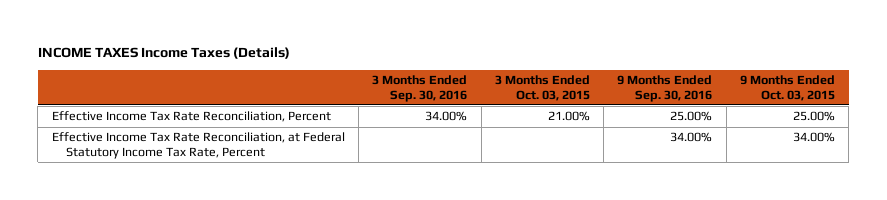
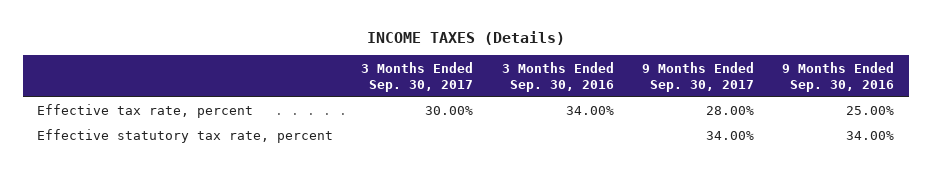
[37,47,290,60] INCOME TAXES Income Taxes (Details) -> [366,30,565,45] INCOME TAXES (Details)
[494,75,590,101] 3 Months Ended Oct. 03, 2015 -> none
[739,75,835,101] 9 Months Ended Oct. 03, 2015 -> none
none -> [361,61,474,93] 3 Months Ended Sep. 30, 2017
none -> [642,61,755,93] 9 Months Ended Sep. 30, 2017
[51,111,331,123] Effective Income Tax Rate Reconciliation, Percent -> [37,104,254,119] Effective tax rate, percent
[51,132,345,159] Effective Income Tax Rate Reconciliation, at Federal Statutory Income Tax Rate, Percent -> [37,129,334,144] Effective statutory tax rate, percent

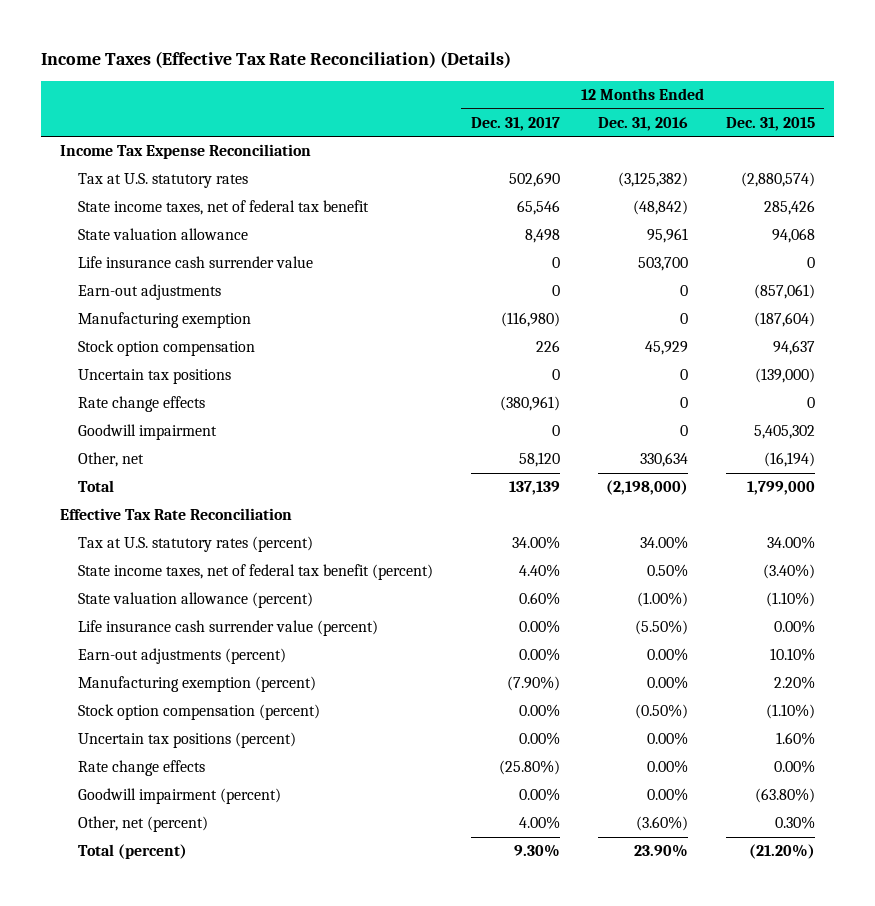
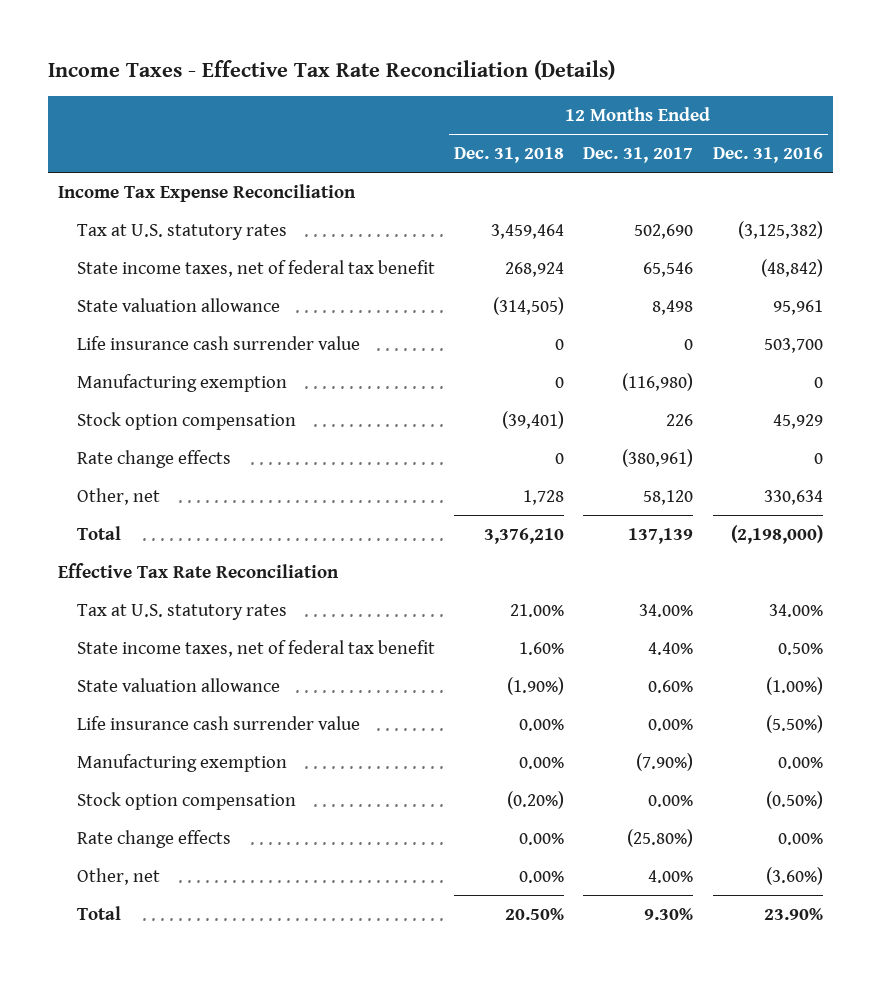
[40,51,511,69] Income Taxes (Effective Tax Rate Reconciliation) (Details) -> [47,60,615,81] Income Taxes - Effective Tax Rate Reconciliation (Details)
[725,116,815,131] Dec. 31, 2015 -> none
none -> [454,147,565,164] Dec. 31, 2018
[77,284,221,301] Earn-out adjustments -> none
[77,369,231,385] Uncertain tax positions -> none
[77,424,217,441] Goodwill impairment -> none
[77,648,286,665] Earn-out adjustments (percent) -> none
[77,732,296,749] Uncertain tax positions (percent) -> none
[77,536,313,553] Tax at U.S. statutory rates (percent) -> [76,603,287,620] Tax at U.S. statutory rates
[77,564,433,581] State income taxes, net of federal tax benefit (percent) -> [76,639,435,657] State income taxes, net of federal tax benefit
[77,592,313,609] State valuation allowance (percent) -> [76,677,280,692] State valuation allowance
[77,620,378,637] Life insurance cash surrender value (percent) -> [76,715,360,730] Life insurance cash surrender value
[77,676,316,693] Manufacturing exemption (percent) -> [76,753,287,772] Manufacturing exemption
[77,704,320,721] Stock option compensation (percent) -> [76,791,296,810] Stock option compensation
[77,788,281,805] Goodwill impairment (percent) -> none
[77,816,208,833] Other, net (percent) -> [76,867,160,885] Other, net
[77,844,187,860] Total (percent) -> [76,905,121,920] Total

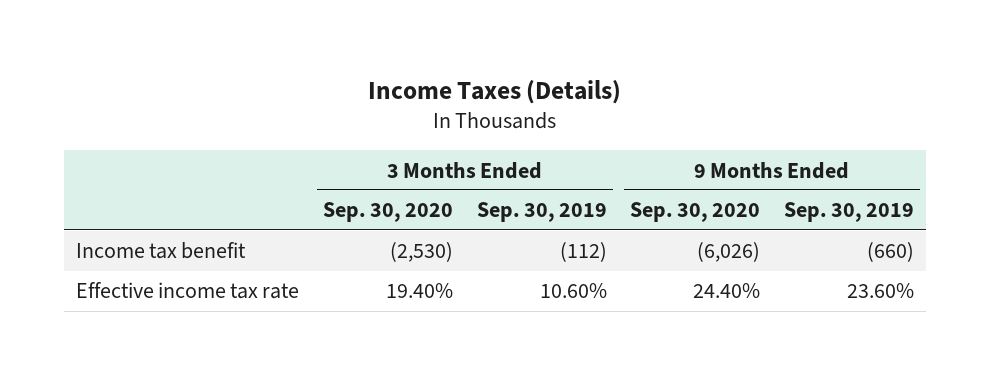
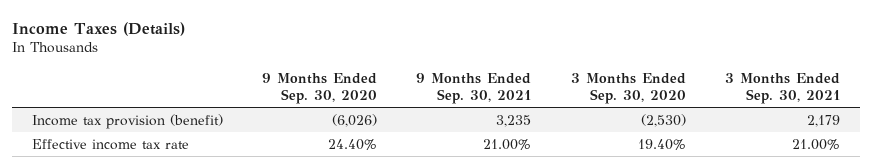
[476,202,607,223] Sep. 30, 2019 -> none
[784,202,915,223] Sep. 30, 2019 -> none
none -> [416,72,532,105] 9 Months Ended Sep. 30, 2021
none -> [724,72,840,105] 3 Months Ended Sep. 30, 2021
[76,242,247,260] Income tax benefit -> [31,113,223,129] Income tax provision (benefit)

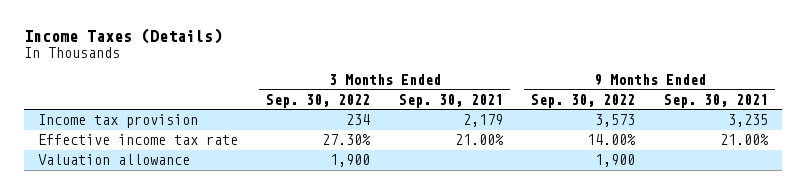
[262,72,378,105] 9 Months Ended Sep. 30, 2020 -> none
[570,72,686,105] 3 Months Ended Sep. 30, 2020 -> none
none -> [266,93,371,108] Sep. 30, 2022
none -> [531,93,636,108] Sep. 30, 2022
[31,113,223,129] Income tax provision (benefit) -> [37,114,198,129] Income tax provision
none -> [37,154,190,166] Valuation allowance

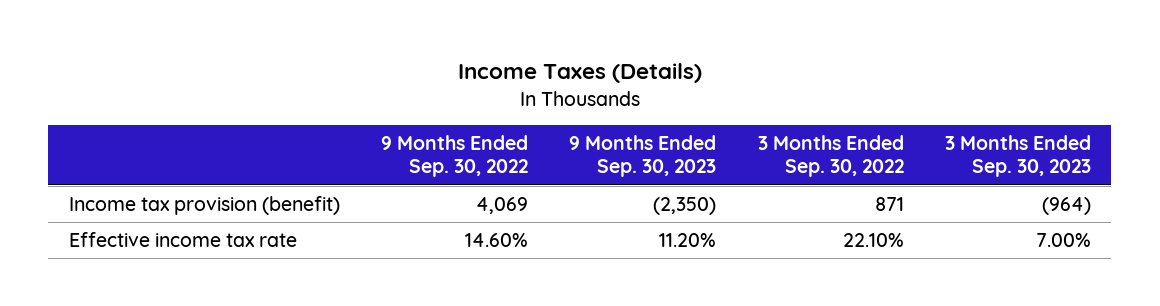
[398,93,503,108] Sep. 30, 2021 -> none
[663,93,768,108] Sep. 30, 2021 -> none
none -> [569,135,717,178] 9 Months Ended Sep. 30, 2023
none -> [944,135,1091,178] 3 Months Ended Sep. 30, 2023
[37,154,190,166] Valuation allowance -> none
[37,114,198,129] Income tax provision -> [68,196,340,216] Income tax provision (benefit)
[346,114,371,126] 234 -> [874,197,904,212] 871
[595,114,636,128] 3,573 -> [476,197,529,215] 4,069
[322,134,372,146] 27.30% -> [842,233,904,248] 22.10%
[587,134,637,146] 14.00% -> [465,233,529,248] 14.60%

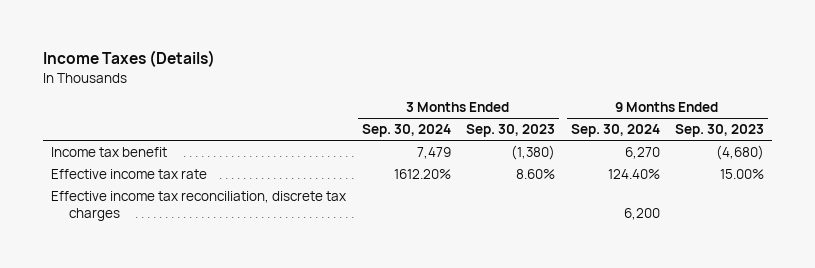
[381,135,529,178] 9 Months Ended Sep. 30, 2022 -> none
[757,135,904,178] 3 Months Ended Sep. 30, 2022 -> none
none -> [361,124,451,138] Sep. 30, 2024
none -> [570,124,660,138] Sep. 30, 2024
[68,196,340,216] Income tax provision (benefit) -> [51,146,168,157] Income tax benefit
[653,197,717,216] (2,350) -> [716,144,765,160] (4,680)
[1041,197,1091,216] (964) -> [511,144,556,160] (1,380)
[659,233,717,248] 11.20% -> [720,168,765,179] 15.00%
[1035,233,1091,248] 7.00% -> [516,168,556,179] 8.60%
none -> [51,190,347,222] Effective income tax reconciliation, discrete tax charges

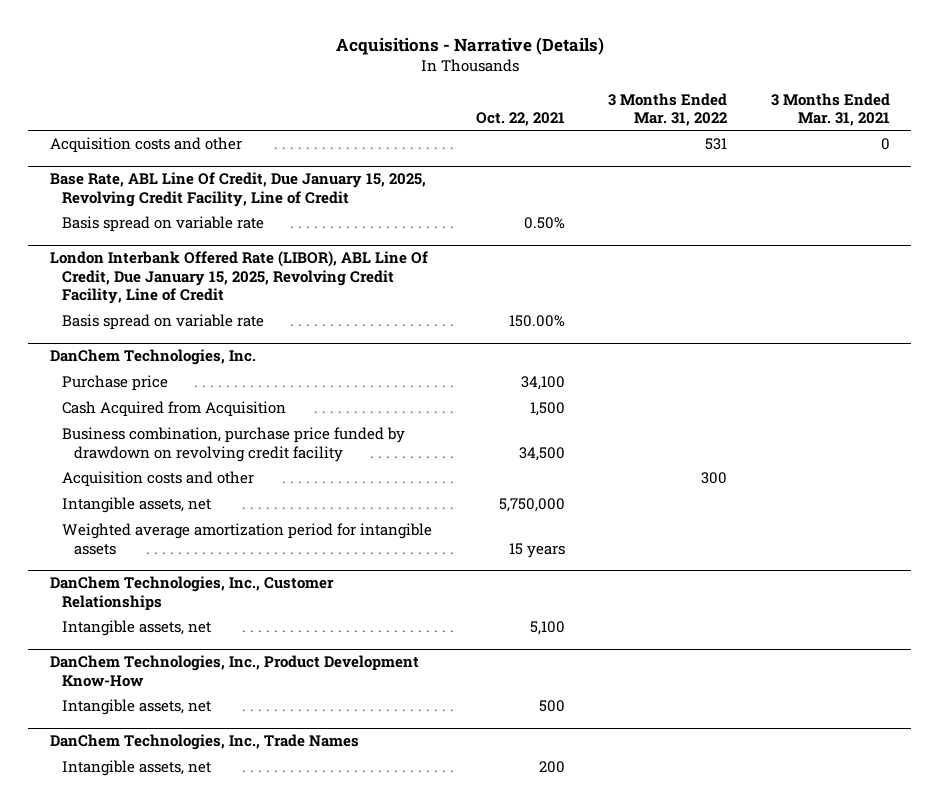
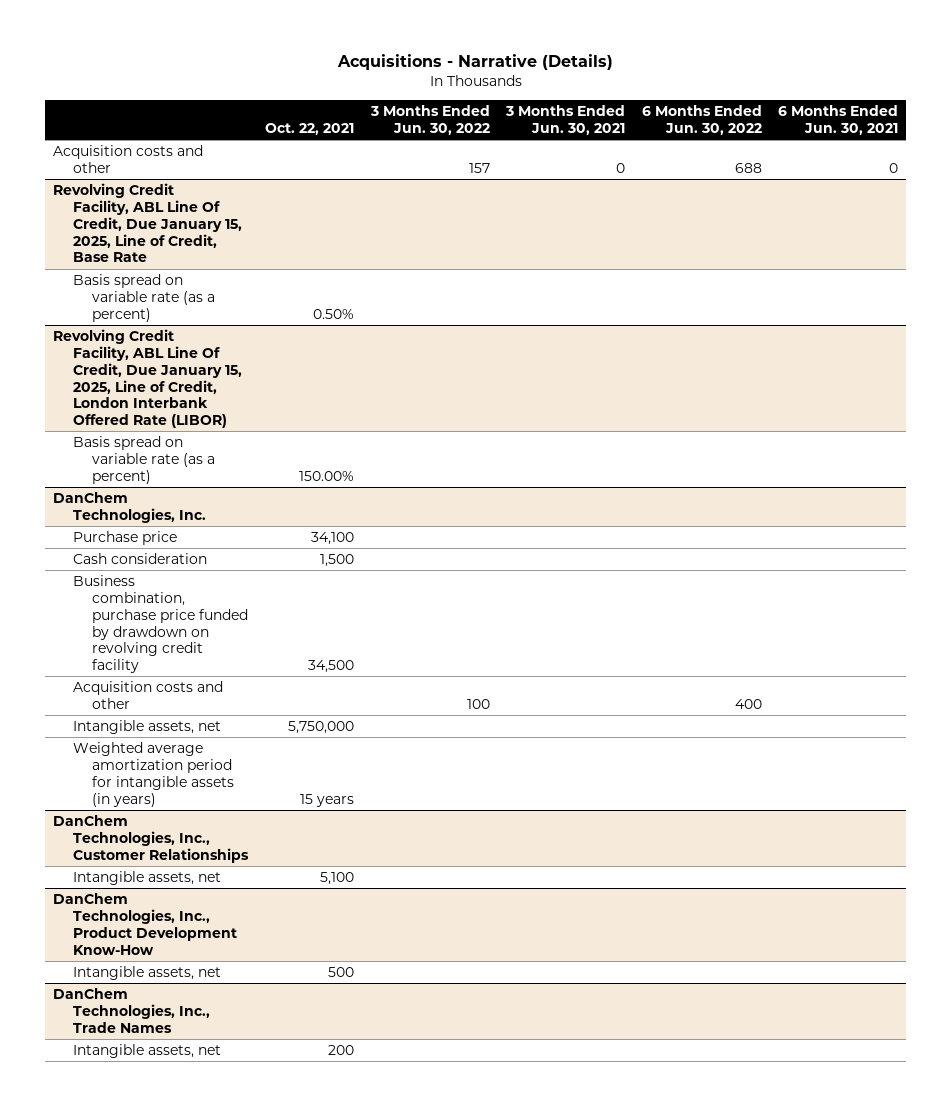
[608,92,728,126] 3 Months Ended Mar. 31, 2022 -> none
[770,92,890,126] 3 Months Ended Mar. 31, 2021 -> none
none -> [369,104,490,135] 3 Months Ended Jun. 30, 2022
none -> [505,104,626,135] 3 Months Ended Jun. 30, 2021
none -> [641,104,762,135] 6 Months Ended Jun. 30, 2022
none -> [778,104,899,135] 6 Months Ended Jun. 30, 2021
[49,172,426,207] Base Rate, ABL Line Of Credit, Due January 15, 2025, Revolving Credit Facility, Line of Credit -> [53,183,242,263] Revolving Credit Facility, ABL Line Of Credit, Due January 15, 2025, Line of Credit, Base Rate
[62,216,265,233] Basis spread on variable rate -> [72,274,216,322] Basis spread on variable rate (as a percent)
[49,251,428,305] London Interbank Offered Rate (LIBOR), ABL Line Of Credit, Due January 15, 2025, Revolving Credit Facility, Line of Credit -> [53,329,242,429] Revolving Credit Facility, ABL Line Of Credit, Due January 15, 2025, Line of Credit, London Interbank Offered Rate (LIBOR)
[62,314,265,331] Basis spread on variable rate -> [72,436,216,484] Basis spread on variable rate (as a percent)
[62,401,287,418] Cash Acquired from Acquisition -> [72,553,207,565] Cash consideration
[62,523,433,555] Weighted average amortization period for intangible assets -> [72,742,235,807] Weighted average amortization period for intangible assets (in years)

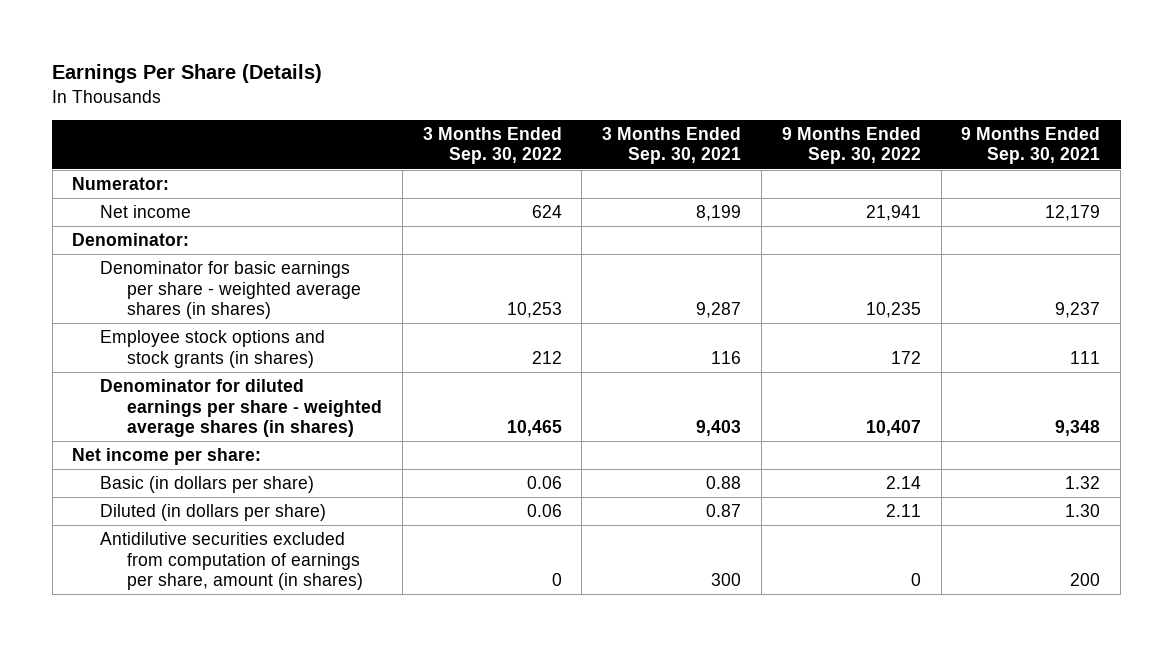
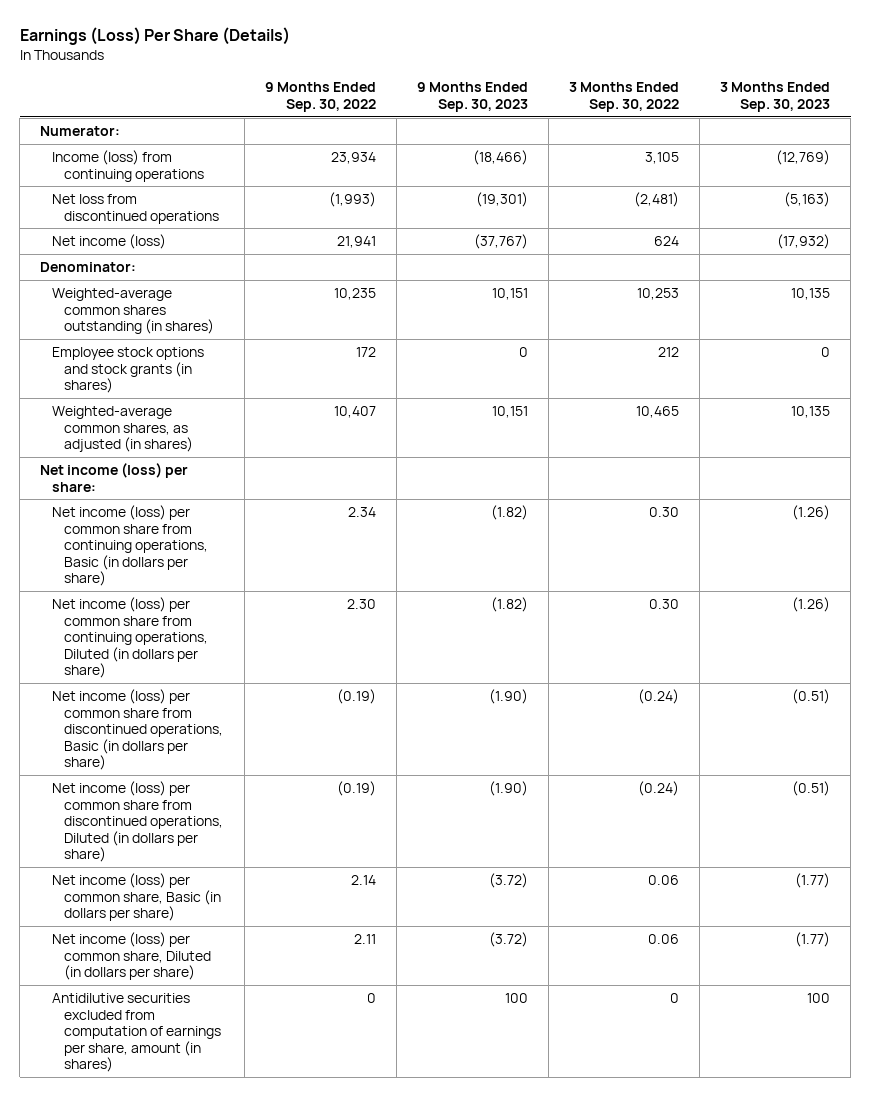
[52,64,323,84] Earnings Per Share (Details) -> [19,27,290,46] Earnings (Loss) Per Share (Details)
[602,127,742,165] 3 Months Ended Sep. 30, 2021 -> none
[961,127,1101,165] 9 Months Ended Sep. 30, 2021 -> none
none -> [416,82,528,112] 9 Months Ended Sep. 30, 2023
none -> [719,82,830,112] 3 Months Ended Sep. 30, 2023
none -> [52,149,205,182] Income (loss) from continuing operations
none -> [52,193,220,224] Net loss from discontinued operations
[99,205,191,219] Net income -> [52,233,167,249] Net income (loss)
[99,261,362,320] Denominator for basic earnings per share - weighted average shares (in shares) -> [52,287,215,335] Weighted-average common shares outstanding (in shares)
[99,379,383,438] Denominator for diluted earnings per share - weighted average shares (in shares) -> [52,405,194,453] Weighted-average common shares, as adjusted (in shares)
[72,448,262,466] Net income per share: -> [40,462,189,492] Net income (loss) per share:
none -> [52,504,209,587] Net income (loss) per common share from continuing operations, Basic (in dollars per share)
none -> [52,596,209,679] Net income (loss) per common share from continuing operations, Diluted (in dollars per share)
none -> [52,688,224,771] Net income (loss) per common share from discontinued operations, Basic (in dollars per share)
none -> [52,780,224,863] Net income (loss) per common share from discontinued operations, Diluted (in dollars per share)
[99,476,314,494] Basic (in dollars per share) -> [52,872,222,922] Net income (loss) per common share, Basic (in dollars per share)
[99,504,326,522] Diluted (in dollars per share) -> [52,931,212,981] Net income (loss) per common share, Diluted (in dollars per share)

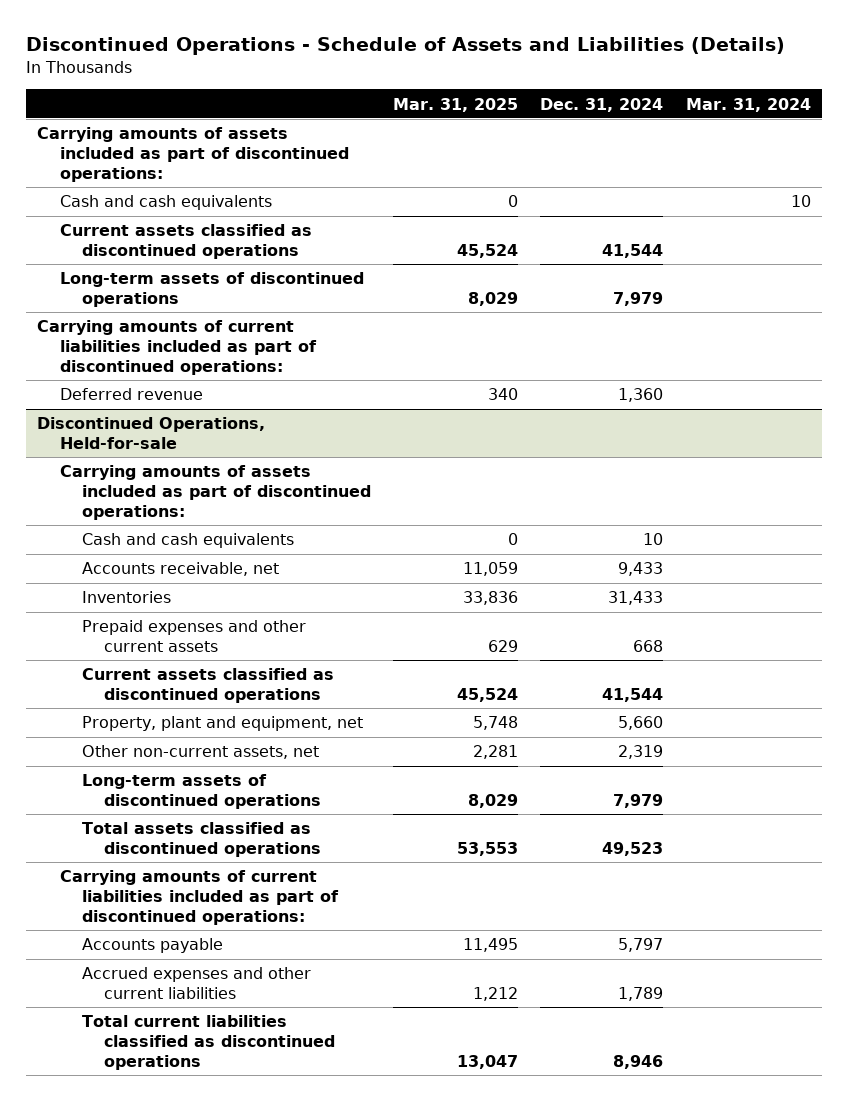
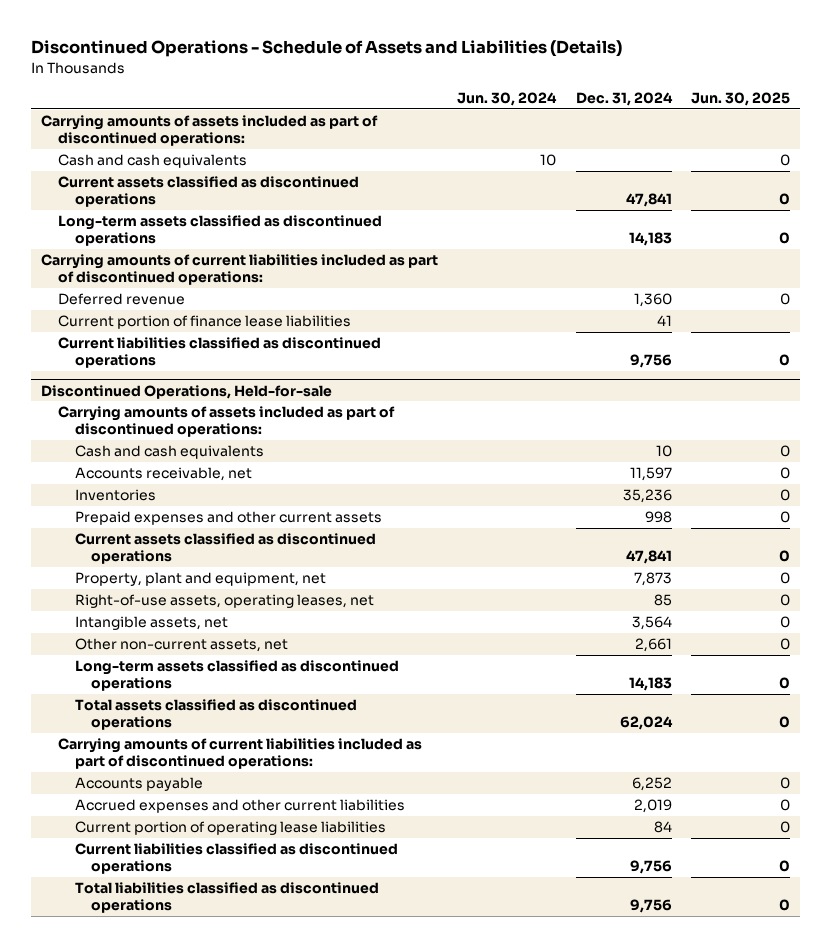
[393,97,519,112] Mar. 31, 2025 -> none
[685,97,811,112] Mar. 31, 2024 -> none
none -> [457,91,558,106] Jun. 30, 2024
none -> [691,91,791,106] Jun. 30, 2025
[602,243,664,258] 41,544 -> [625,192,672,207] 47,841
[59,272,364,307] Long-term assets of discontinued operations -> [57,215,382,246] Long-term assets classified as discontinued operations
[613,291,664,306] 7,979 -> [628,231,672,246] 14,183
none -> [57,315,351,330] Current portion of finance lease liabilities
none -> [57,337,381,368] Current liabilities classified as discontinued operations
[618,562,664,577] 9,433 -> [629,467,672,482] 11,597
[608,591,664,606] 31,433 -> [622,489,672,504] 35,236
[633,639,664,652] 668 -> [644,511,672,524] 998
[602,687,664,702] 41,544 -> [625,549,672,564] 47,841
[618,716,664,731] 5,660 -> [633,572,672,587] 7,873
none -> [74,594,374,609] Right-of-use assets, operating leases, net
none -> [74,616,228,631] Intangible assets, net
[618,745,664,760] 2,319 -> [634,638,672,653] 2,661
[81,774,321,809] Long-term assets of discontinued operations -> [74,660,399,691] Long-term assets classified as discontinued operations
[613,793,664,808] 7,979 -> [628,676,672,691] 14,183
[602,841,664,856] 49,523 -> [619,715,673,730] 62,024
[618,938,664,953] 5,797 -> [631,777,672,792] 6,252
[618,986,664,1001] 1,789 -> [633,799,672,814] 2,019
none -> [74,821,386,836] Current portion of operating lease liabilities
none -> [74,843,398,874] Current liabilities classified as discontinued operations
[81,1015,335,1070] Total current liabilities classified as discontinued operations -> [74,882,379,913] Total liabilities classified as discontinued operations
[613,1054,664,1069] 8,946 -> [629,898,672,913] 9,756

